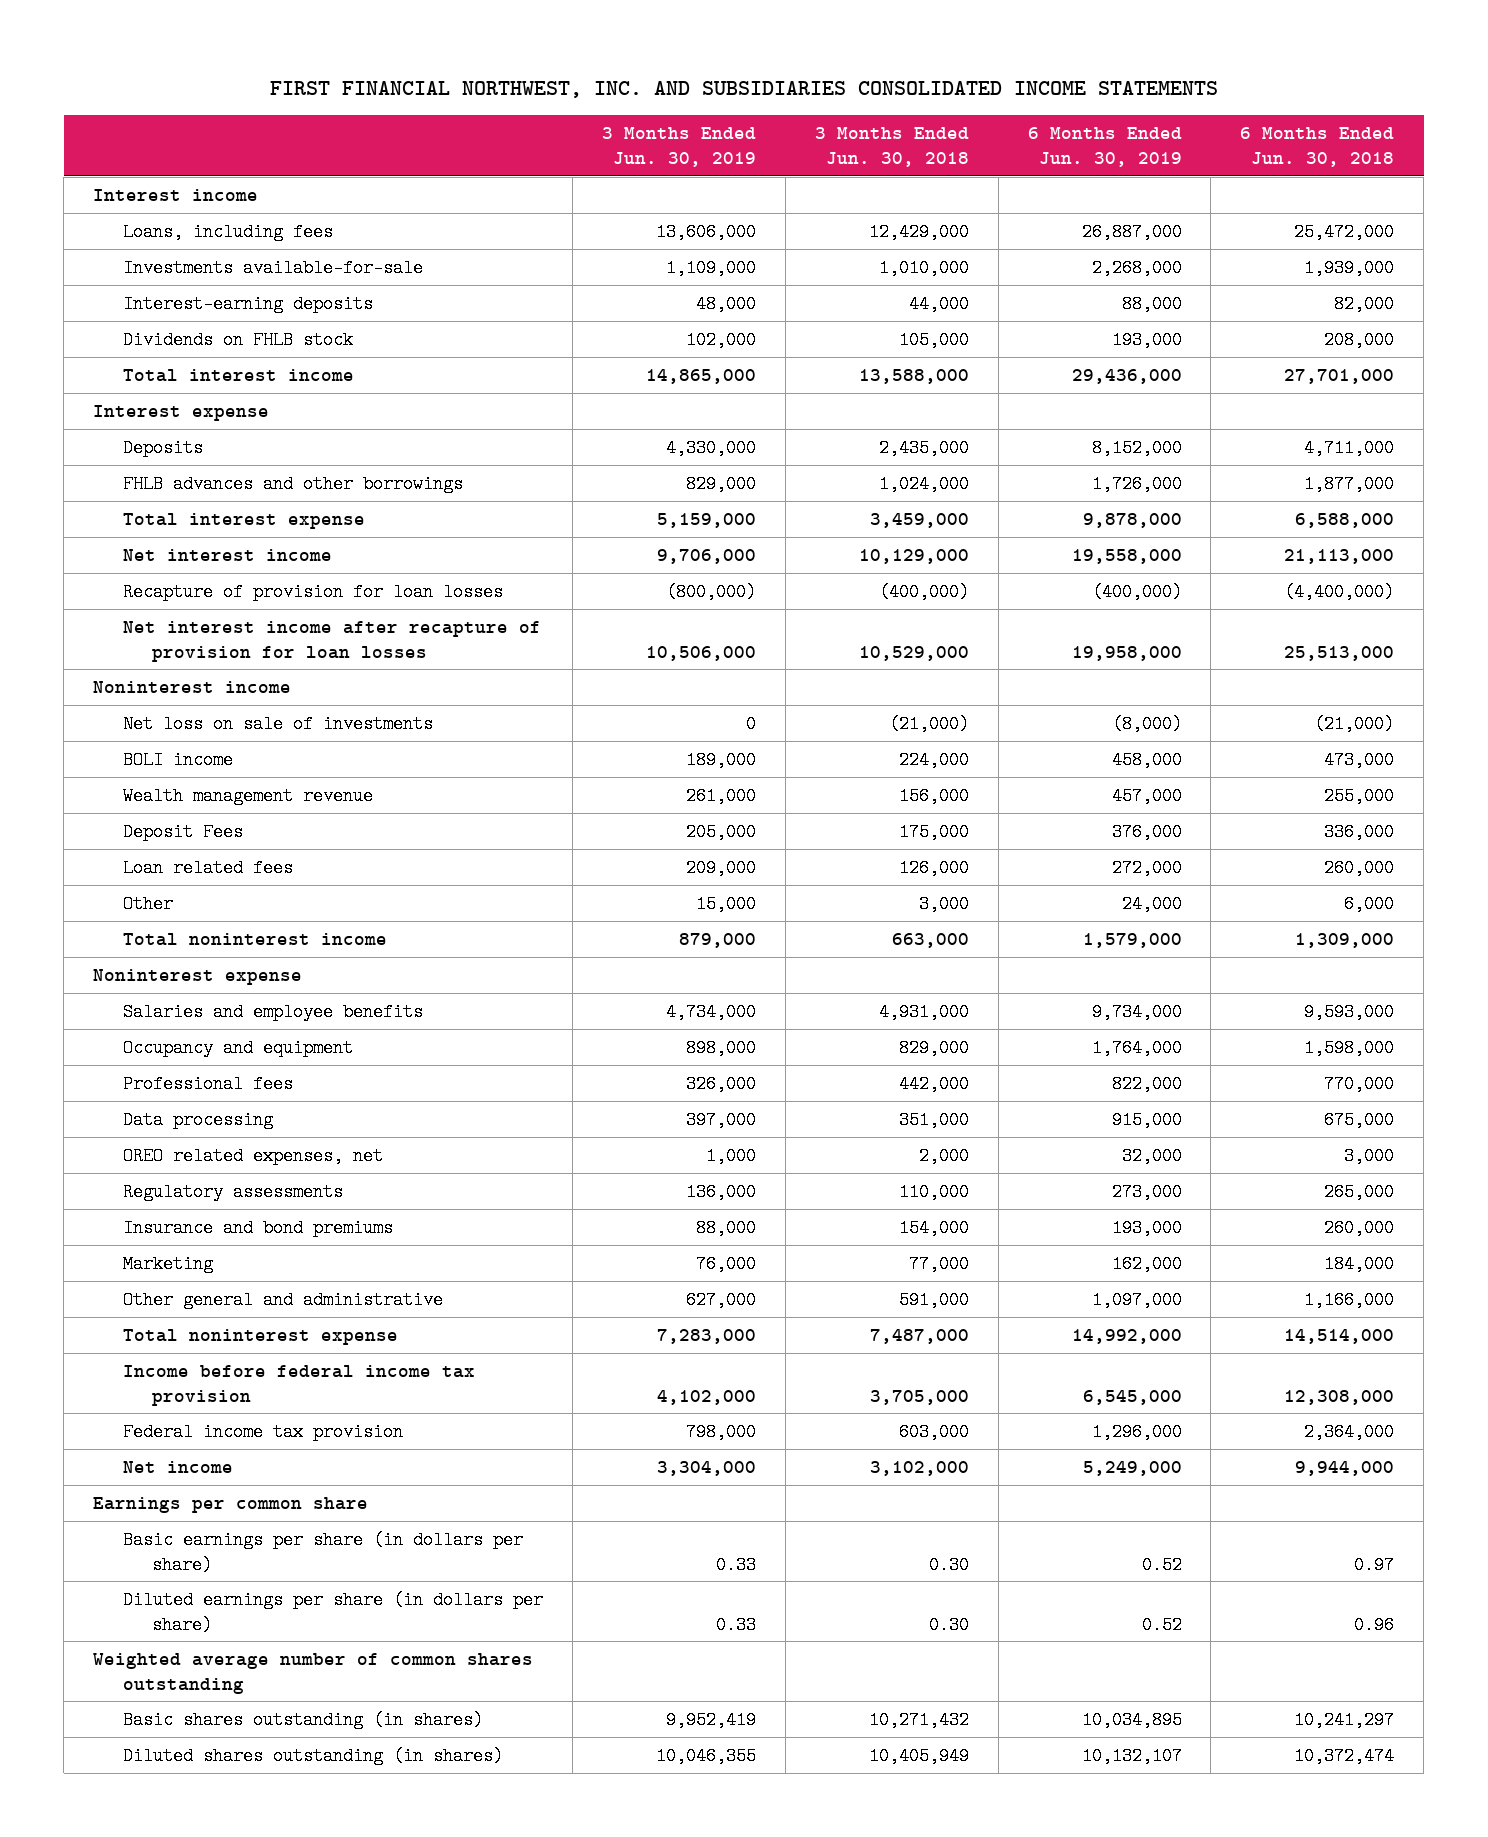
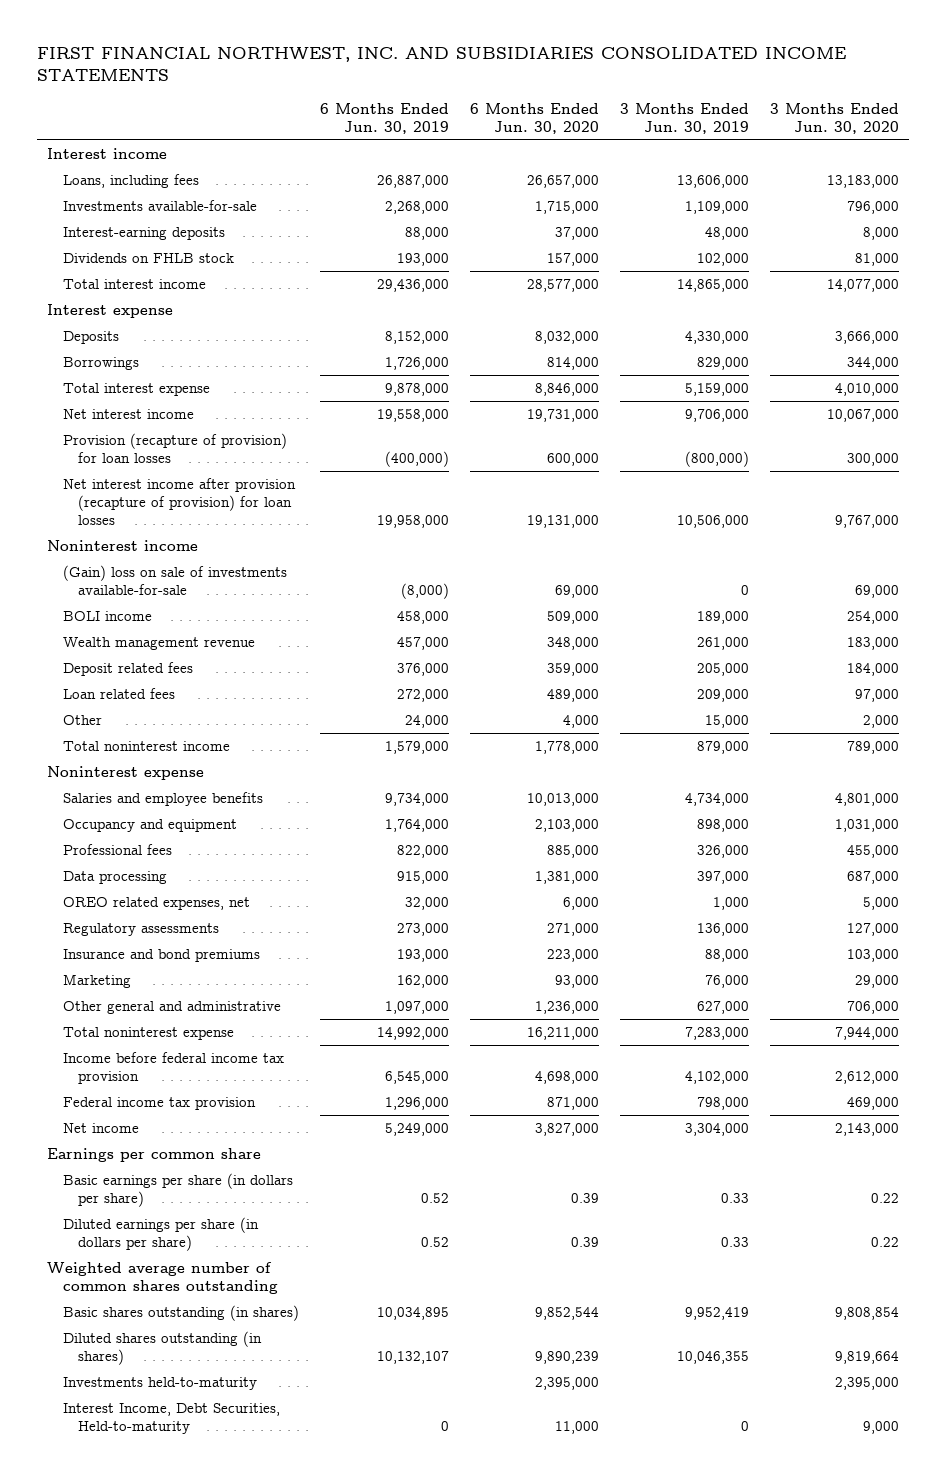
[814,127,969,167] 3 Months Ended Jun. 30, 2018 -> none
[1240,127,1395,167] 6 Months Ended Jun. 30, 2018 -> none
none -> [469,102,599,134] 6 Months Ended Jun. 30, 2020
none -> [769,102,899,134] 3 Months Ended Jun. 30, 2020
[122,474,463,493] FHLB advances and other borrowings -> [62,356,139,370] Borrowings
[122,582,503,601] Recapture of provision for loan losses -> [62,432,287,464] Provision (recapture of provision) for loan losses
[122,620,541,662] Net interest income after recapture of provision for loan losses -> [62,477,296,526] Net interest income after provision (recapture of provision) for loan losses
[122,714,433,733] Net loss on sale of investments -> [62,564,287,596] (Gain) loss on sale of investments available-for-sale
[122,822,243,841] Deposit Fees -> [62,661,193,676] Deposit related fees
none -> [62,1376,257,1390] Investments held-to-maturity
none -> [62,1402,280,1435] Interest Income, Debt Securities, Held-to-maturity

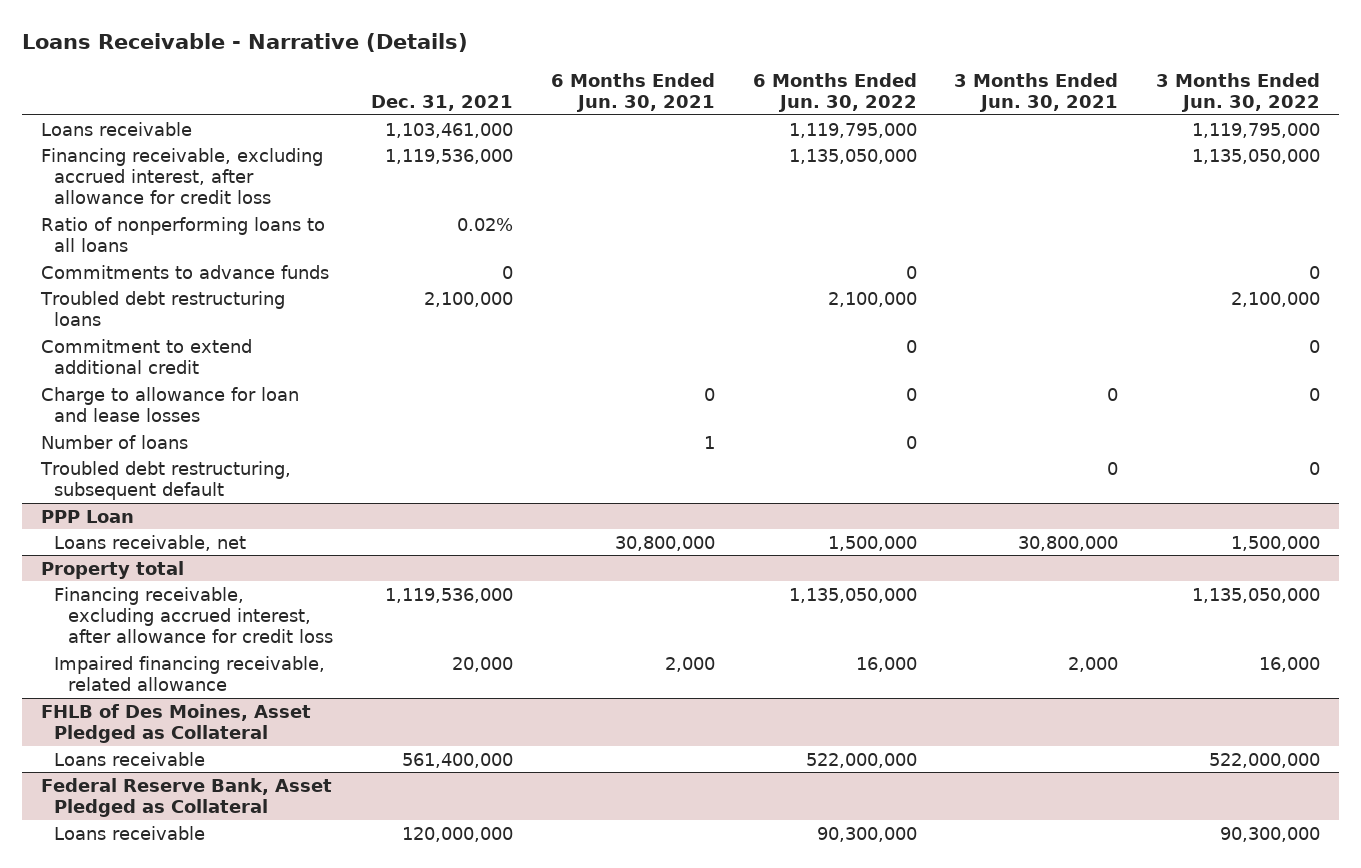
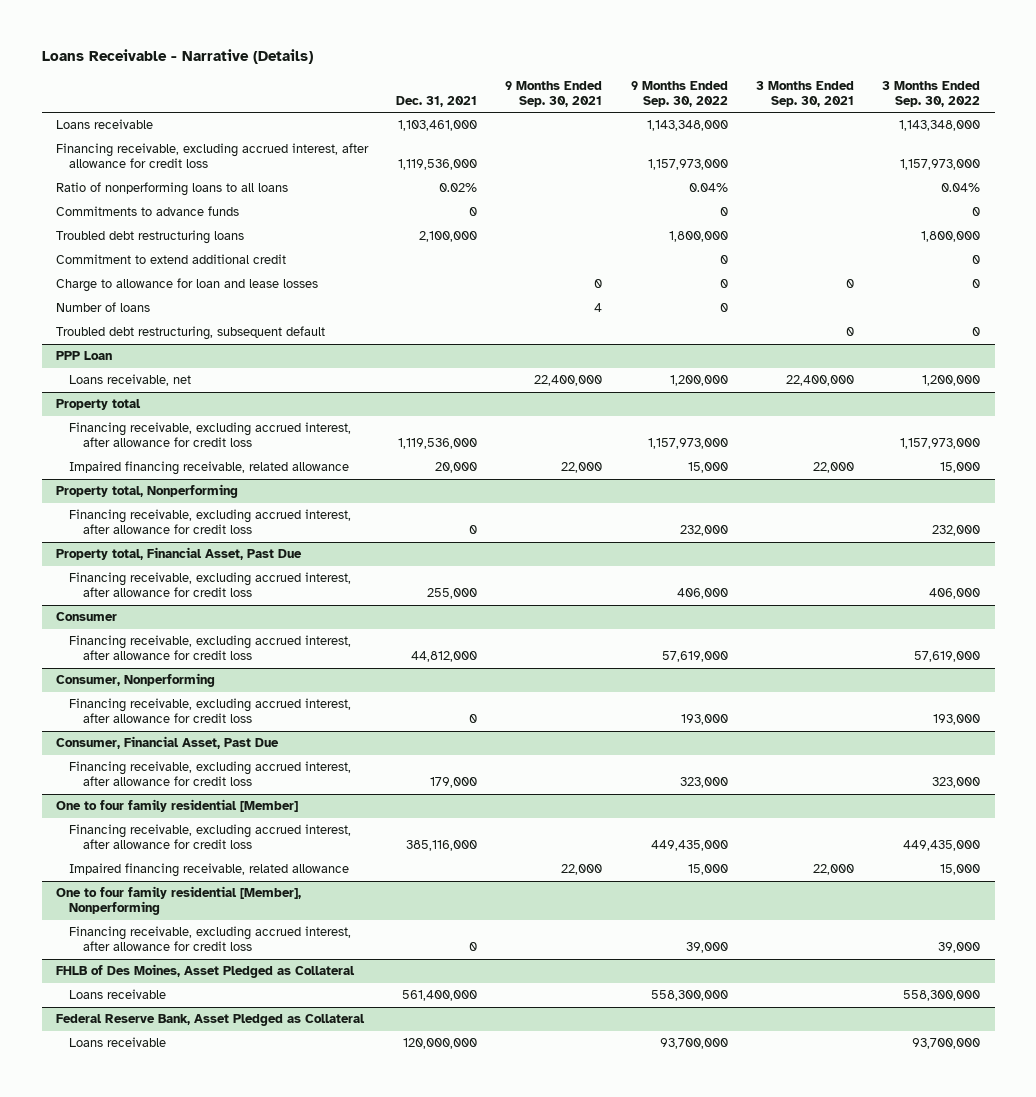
[550,72,715,113] 6 Months Ended Jun. 30, 2021 -> none
[752,72,917,113] 6 Months Ended Jun. 30, 2022 -> none
[954,72,1119,113] 3 Months Ended Jun. 30, 2021 -> none
[1156,72,1321,113] 3 Months Ended Jun. 30, 2022 -> none
none -> [505,80,603,107] 9 Months Ended Sep. 30, 2021
none -> [630,80,728,107] 9 Months Ended Sep. 30, 2022
none -> [756,80,855,107] 3 Months Ended Sep. 30, 2021
none -> [882,80,981,107] 3 Months Ended Sep. 30, 2022
none -> [55,484,238,499] Property total, Nonperforming
none -> [69,509,352,535] Financing receivable, excluding accrued interest, after allowance for credit loss
none -> [55,547,302,561] Property total, Financial Asset, Past Due
none -> [69,572,352,598] Financing receivable, excluding accrued interest, after allowance for credit loss
none -> [55,612,117,622] Consumer
none -> [69,635,352,661] Financing receivable, excluding accrued interest, after allowance for credit loss
none -> [55,673,215,688] Consumer, Nonperforming
none -> [69,698,352,724] Financing receivable, excluding accrued interest, after allowance for credit loss
none -> [55,736,279,750] Consumer, Financial Asset, Past Due
none -> [69,761,352,787] Financing receivable, excluding accrued interest, after allowance for credit loss
none -> [55,799,298,813] One to four family residential [Member]
none -> [69,824,352,850] Financing receivable, excluding accrued interest, after allowance for credit loss
none -> [69,863,350,878] Impaired financing receivable, related allowance
none -> [55,886,301,916] One to four family residential [Member], Nonperforming
none -> [69,926,352,952] Financing receivable, excluding accrued interest, after allowance for credit loss

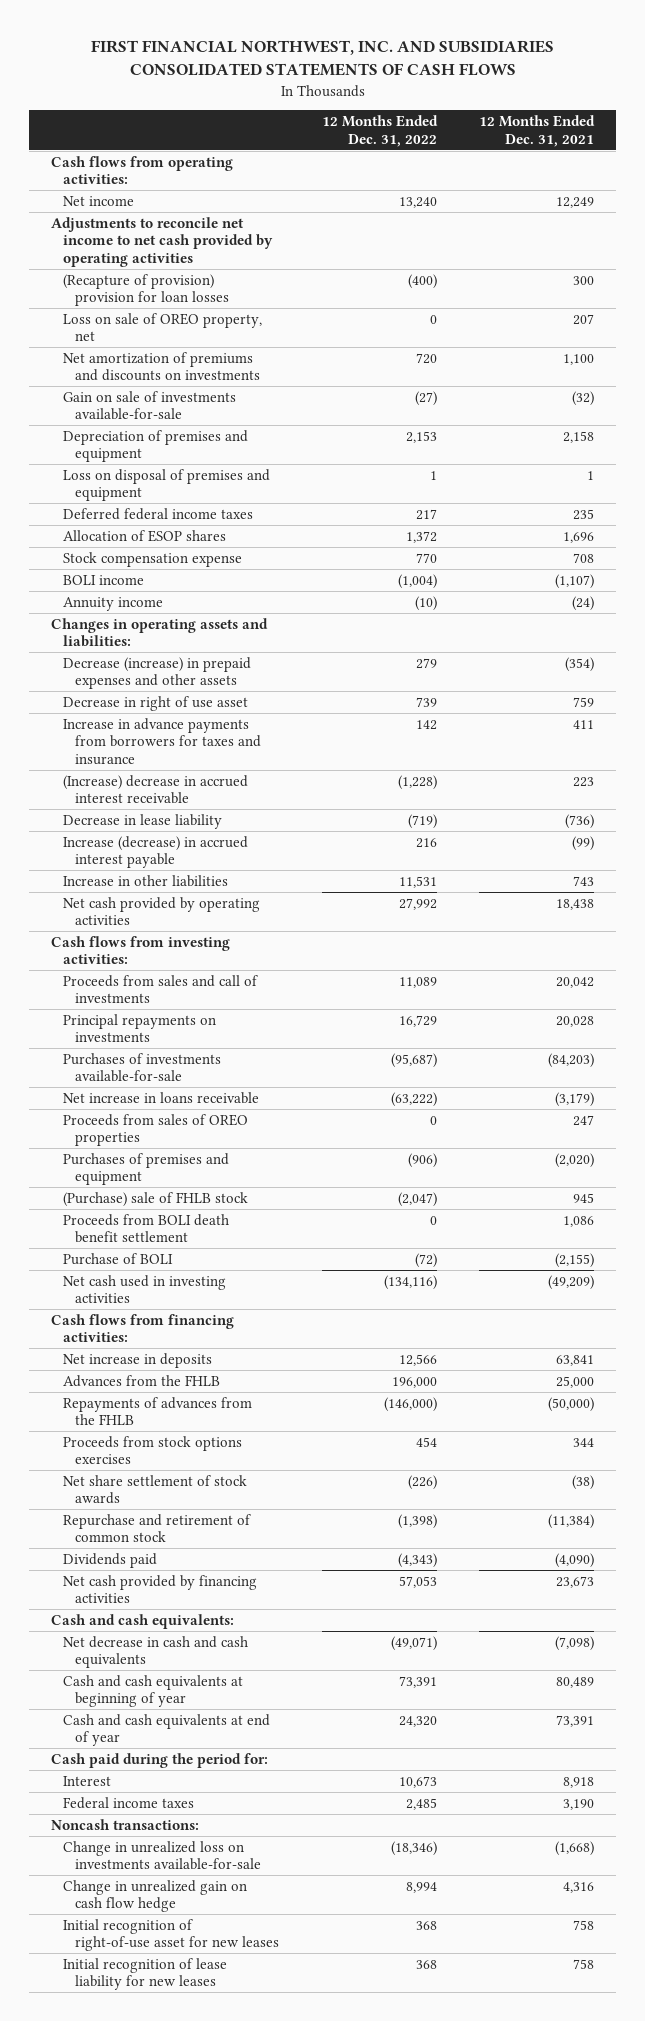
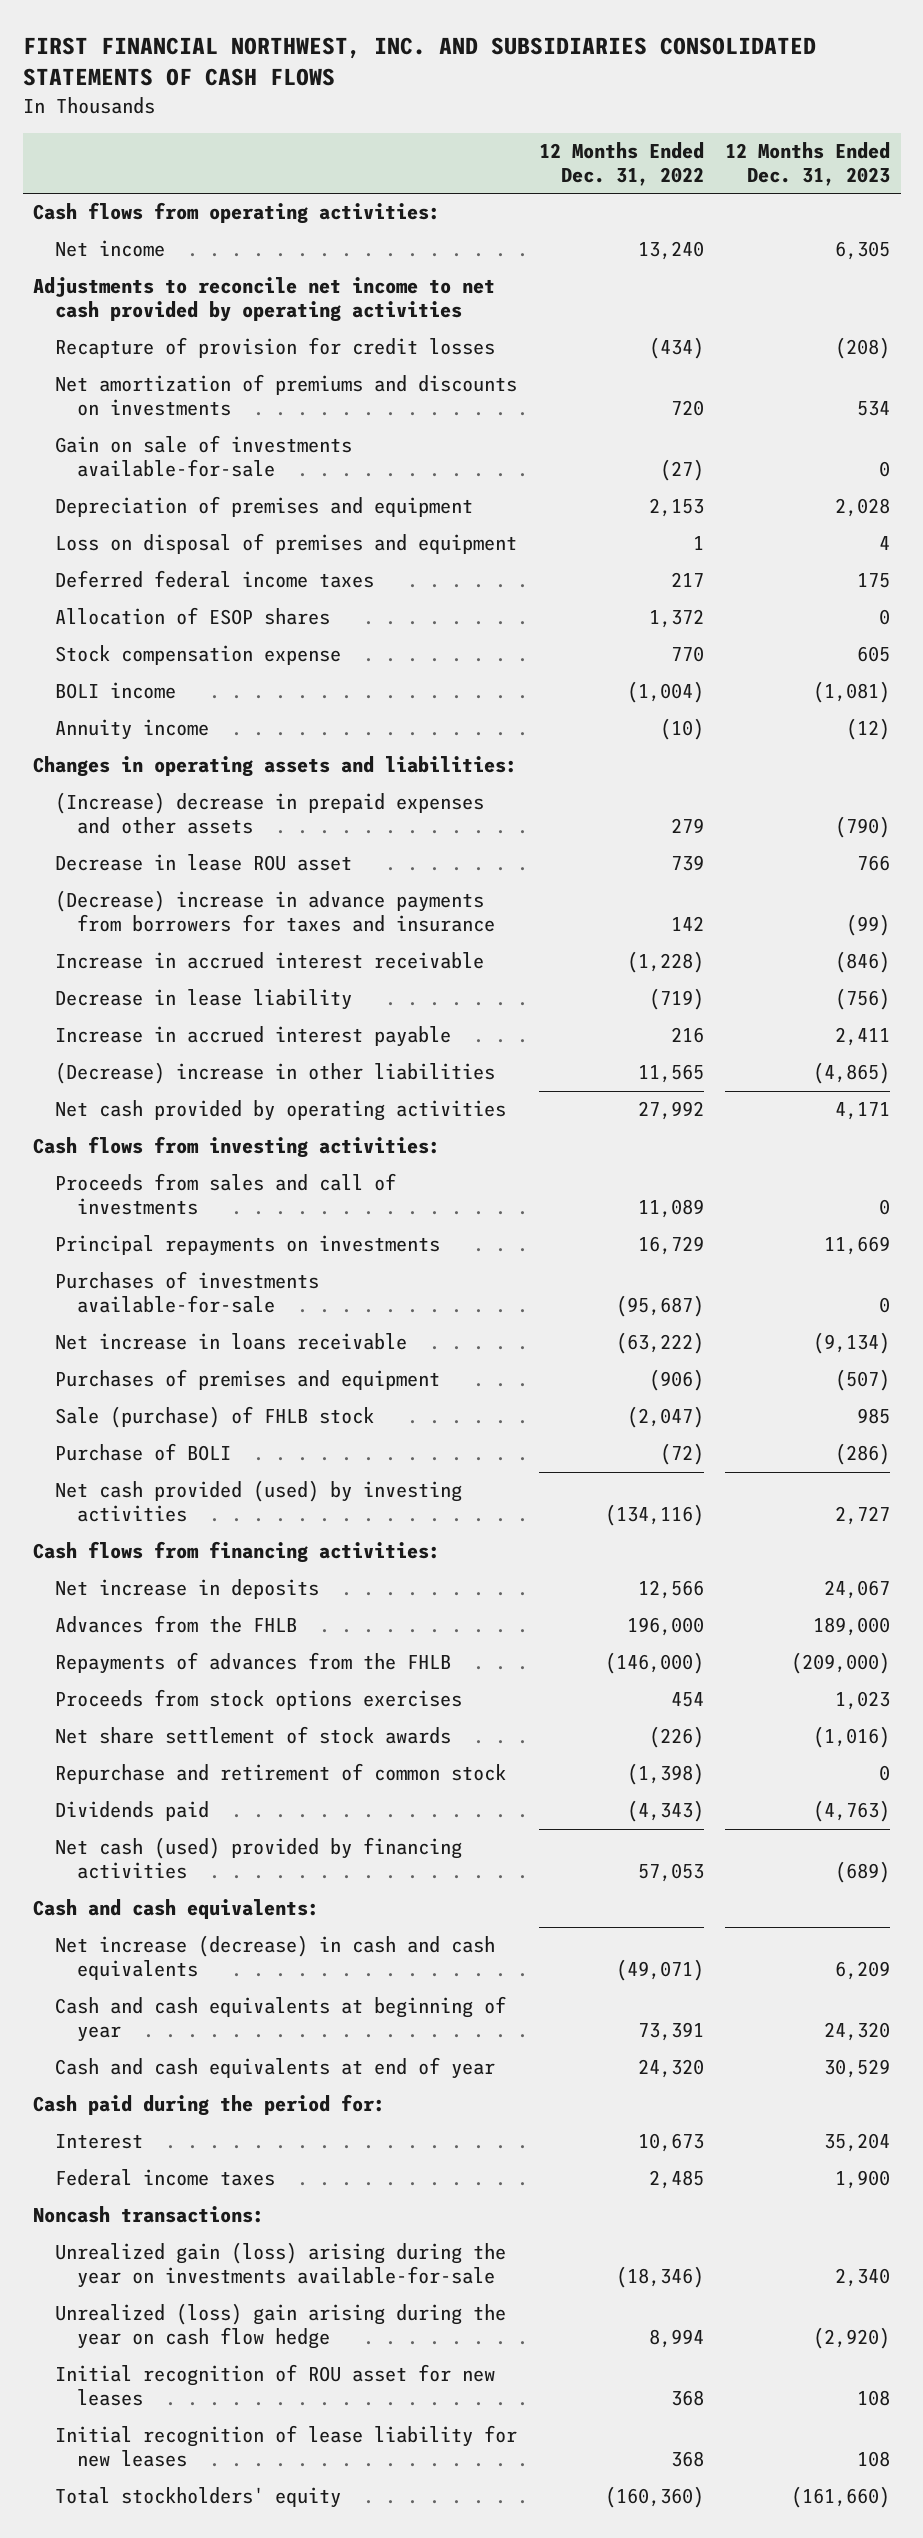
[479,115,596,147] 12 Months Ended Dec. 31, 2021 -> none
none -> [725,142,891,186] 12 Months Ended Dec. 31, 2023
[62,312,262,342] Loss on sale of OREO property, net -> none
[62,273,229,307] (Recapture of provision) provision for loan losses -> [55,337,496,359] Recapture of provision for credit losses
[407,273,437,289] (400) -> [648,337,704,360] (434)
[62,656,251,690] Decrease (increase) in prepaid expenses and other assets -> [55,792,485,835] (Increase) decrease in prepaid expenses and other assets
[62,695,248,711] Decrease in right of use asset -> [55,854,353,872] Decrease in lease ROU asset
[62,717,261,765] Increase in advance payments from borrowers for taxes and insurance -> [55,890,495,933] (Decrease) increase in advance payments from borrowers for taxes and insurance
[62,774,248,805] (Increase) decrease in accrued interest receivable -> [55,952,485,970] Increase in accrued interest receivable
[62,835,248,869] Increase (decrease) in accrued interest payable -> [55,1026,452,1048] Increase in accrued interest payable
[62,874,228,887] Increase in other liabilities -> [55,1062,496,1085] (Decrease) increase in other liabilities
[398,875,437,888] 11,531 -> [637,1064,704,1084] 11,565
[62,1113,248,1147] Proceeds from sales of OREO properties -> none
[62,1213,229,1244] Proceeds from BOLI death benefit settlement -> none
[62,1191,248,1207] (Purchase) sale of FHLB stock -> [55,1406,375,1429] Sale (purchase) of FHLB stock
[62,1274,226,1304] Net cash used in investing activities -> [55,1480,463,1523] Net cash provided (used) by investing activities
[62,1574,257,1604] Net cash provided by financing activities -> [55,1837,463,1880] Net cash (used) provided by financing activities
[62,1635,248,1669] Net decrease in cash and cash equivalents -> [55,1935,496,1981] Net increase (decrease) in cash and cash equivalents
[62,1840,261,1871] Change in unrealized loss on investments available-for-sale -> [55,2242,507,2289] Unrealized gain (loss) arising during the year on investments available-for-sale
[62,1879,247,1913] Change in unrealized gain on cash flow hedge -> [55,2303,507,2350] Unrealized (loss) gain arising during the year on cash flow hedge
[62,1918,279,1952] Initial recognition of right-of-use asset for new leases -> [55,2364,496,2407] Initial recognition of ROU asset for new leases
none -> [55,2487,342,2509] Total stockholders' equity

